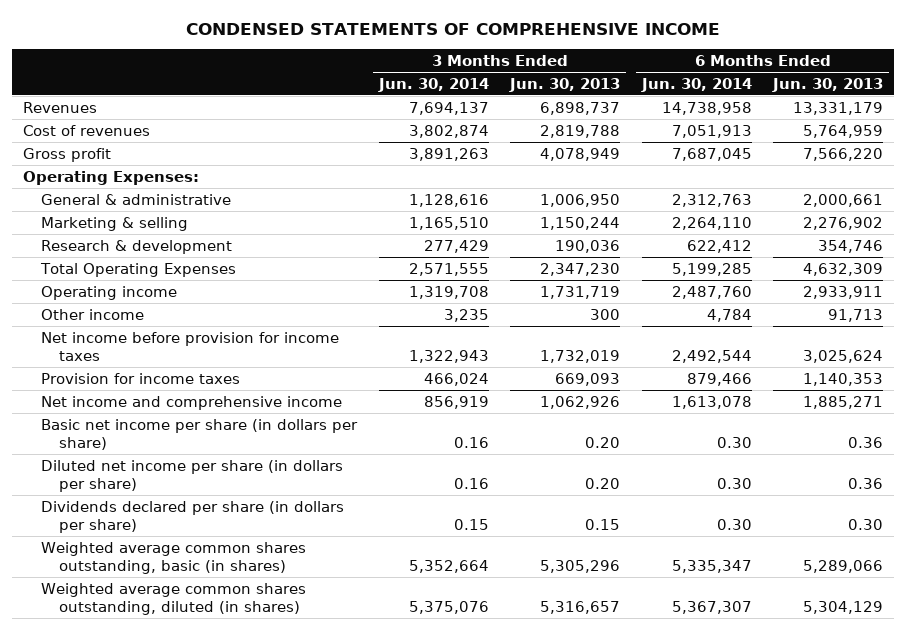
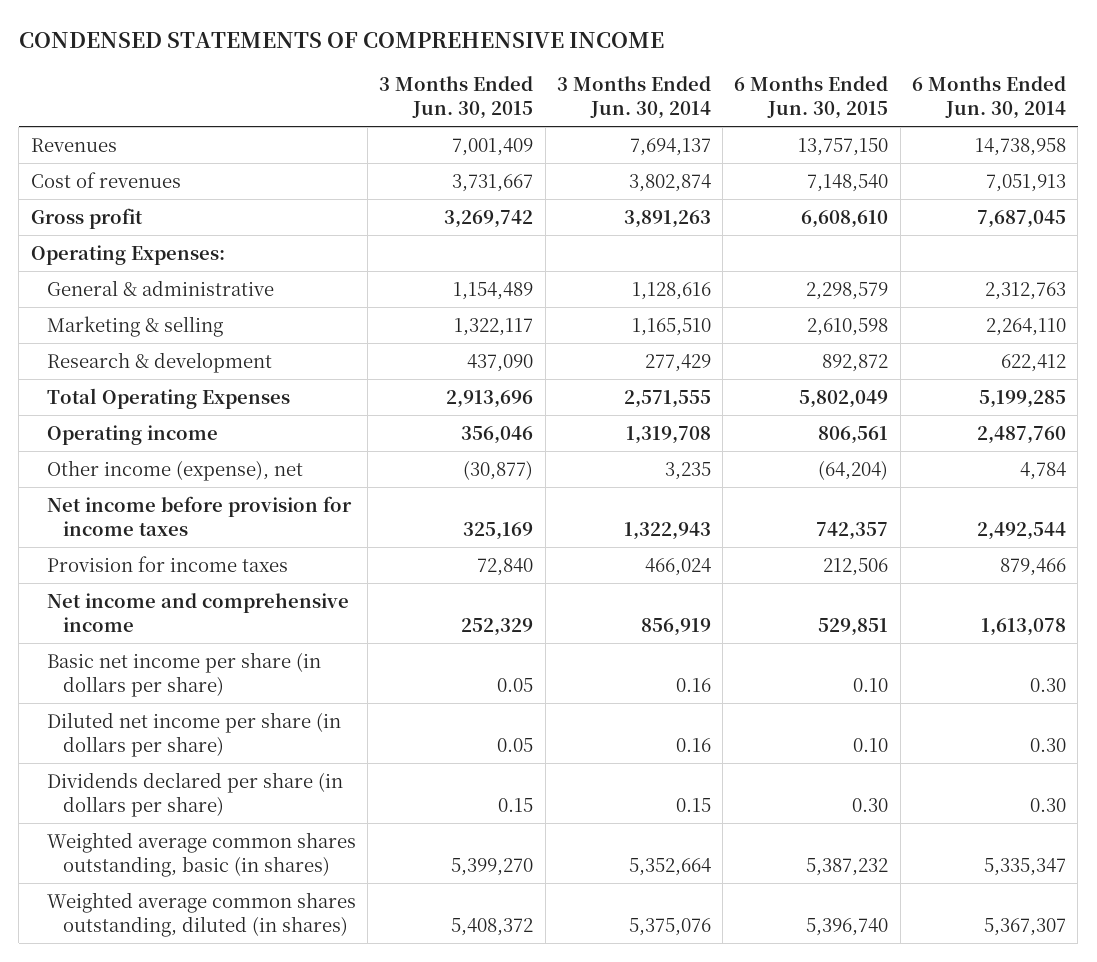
[509,77,621,92] Jun. 30, 2013 -> none
[772,77,884,92] Jun. 30, 2013 -> none
none -> [379,76,534,120] 3 Months Ended Jun. 30, 2015
none -> [734,76,889,120] 6 Months Ended Jun. 30, 2015
[41,308,145,320] Other income -> [46,459,303,481] Other income (expense), net

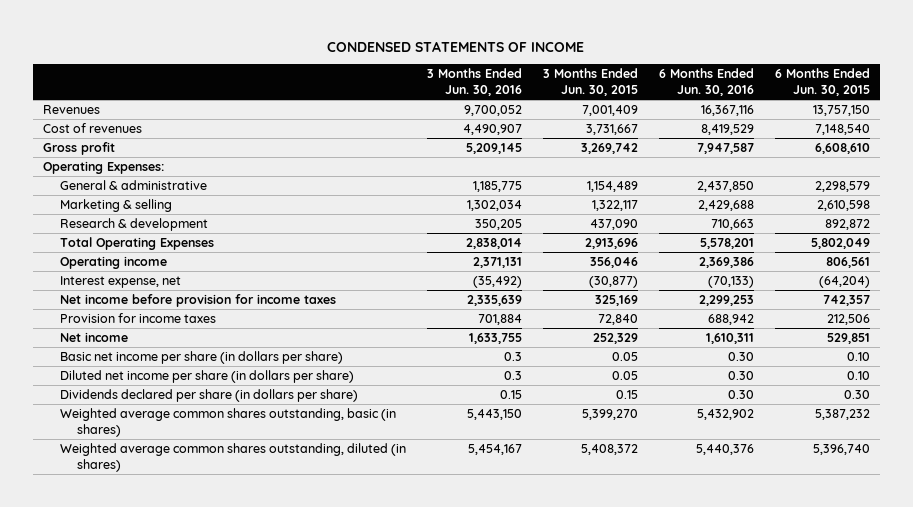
[18,31,664,48] CONDENSED STATEMENTS OF COMPREHENSIVE INCOME -> [327,40,585,52] CONDENSED STATEMENTS OF INCOME
[556,76,711,120] 3 Months Ended Jun. 30, 2014 -> none
[911,76,1066,120] 6 Months Ended Jun. 30, 2014 -> none
none -> [427,68,523,97] 3 Months Ended Jun. 30, 2016
none -> [658,68,754,97] 6 Months Ended Jun. 30, 2016
[46,459,303,481] Other income (expense), net -> [60,275,182,288] Interest expense, net
[46,592,349,632] Net income and comprehensive income -> [60,331,129,342] Net income

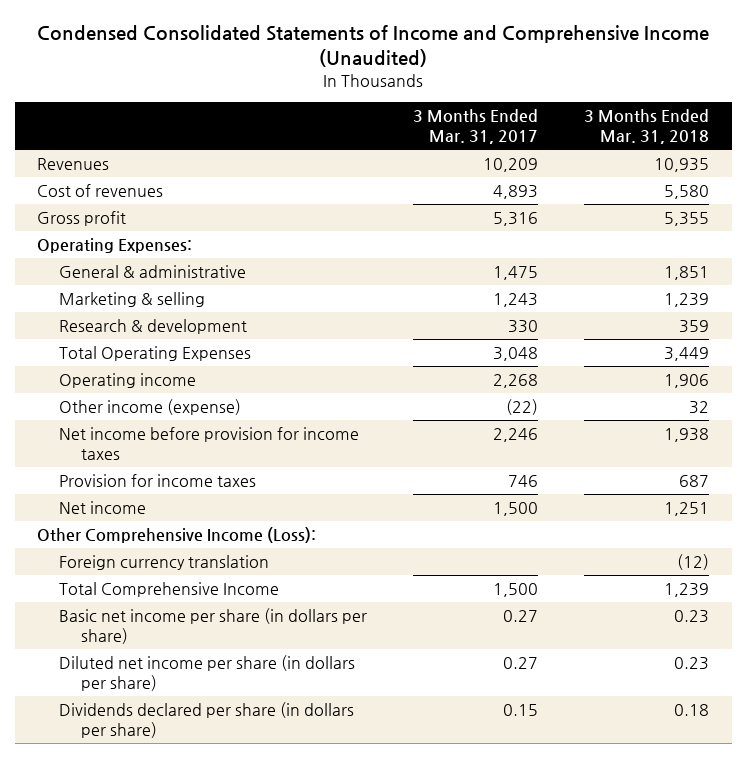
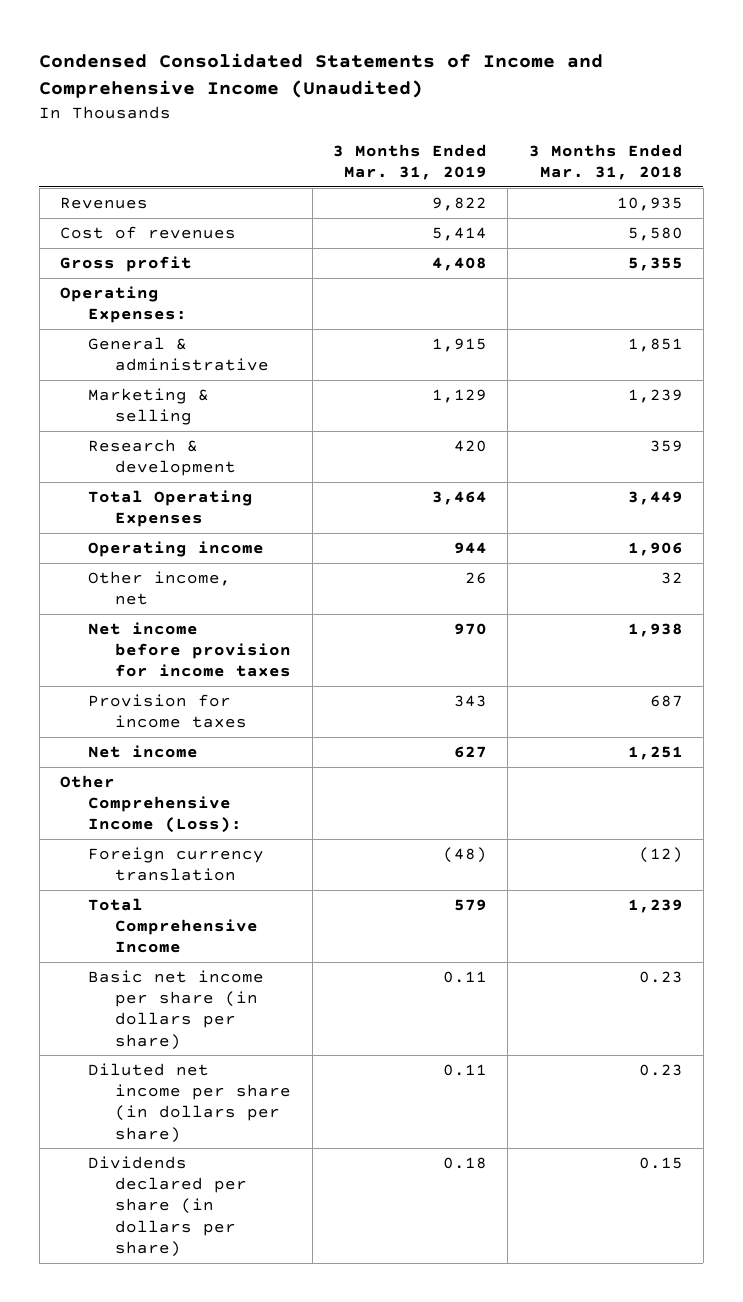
[413,109,539,144] 3 Months Ended Mar. 31, 2017 -> none
none -> [332,143,487,180] 3 Months Ended Mar. 31, 2019
[59,399,242,416] Other income (expense) -> [87,571,231,606] Other income, net
[674,704,710,717] 0.18 -> [638,1157,683,1170] 0.15

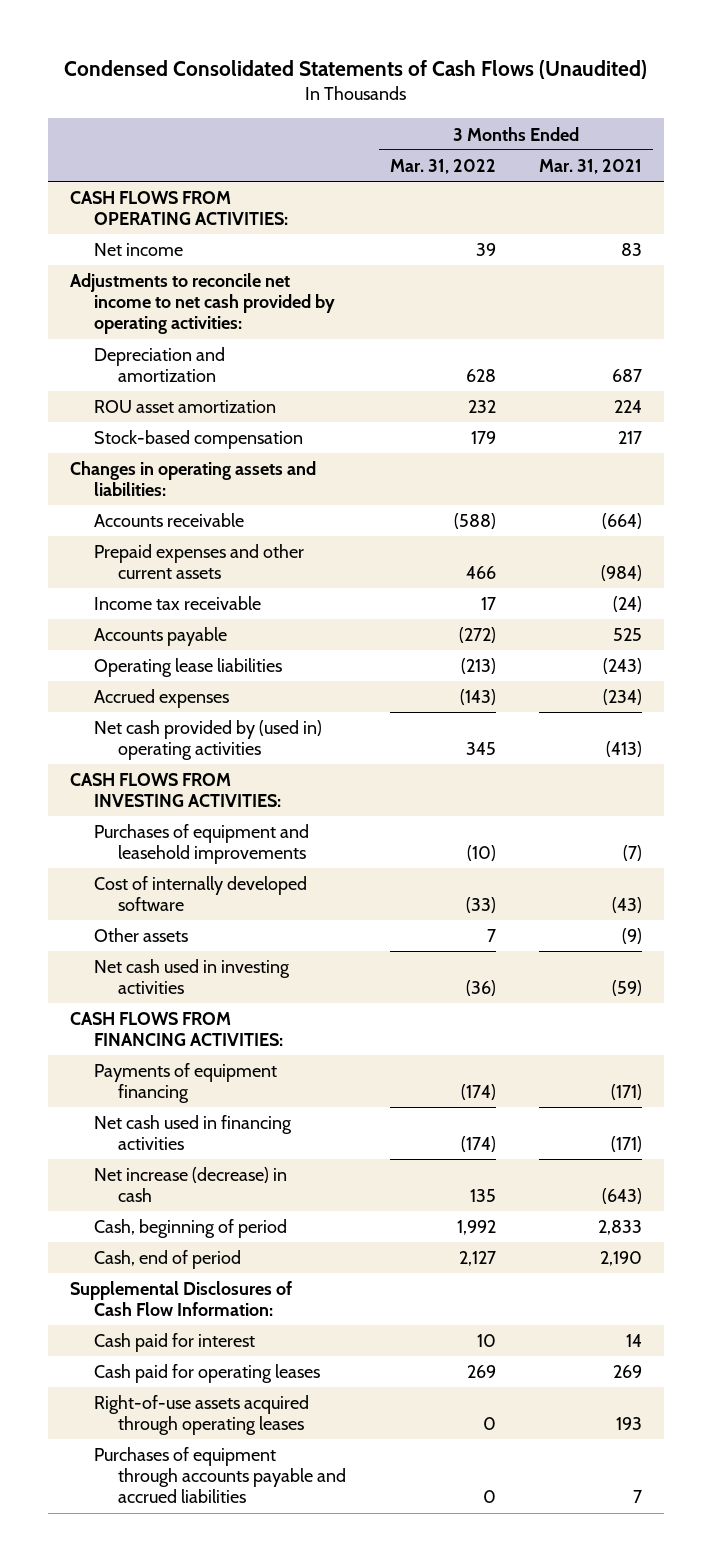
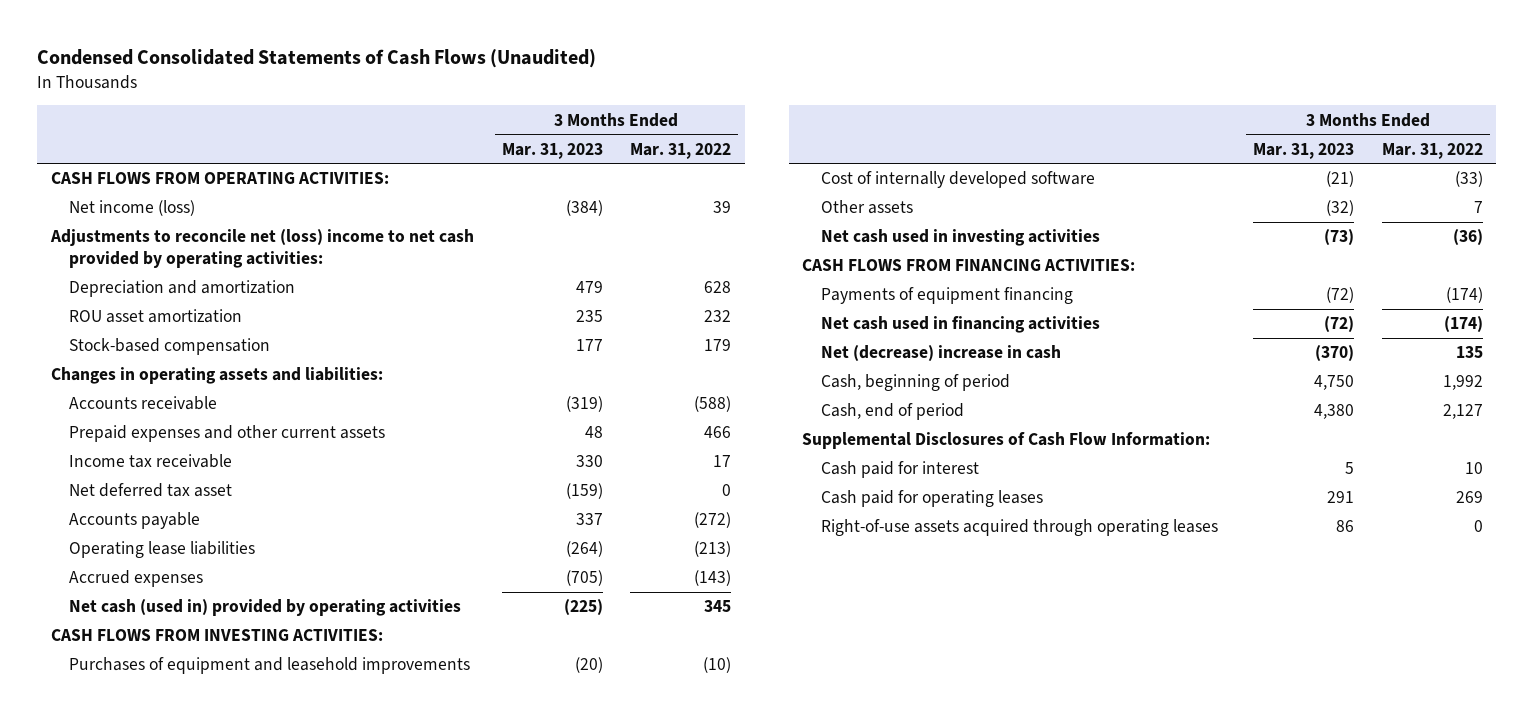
[539,158,643,174] Mar. 31, 2021 -> none
none -> [501,142,603,159] Mar. 31, 2023
[93,243,183,257] Net income -> [69,200,196,217] Net income (loss)
[69,273,335,335] Adjustments to reconcile net income to net cash provided by operating activities: -> [49,229,474,268] Adjustments to reconcile net (loss) income to net cash provided by operating activities:
none -> [69,483,233,498] Net deferred tax asset
[93,720,322,761] Net cash provided by (used in) operating activities -> [69,599,462,617] Net cash (used in) provided by operating activities
[93,1167,287,1203] Net increase (decrease) in cash -> [820,345,1061,362] Net (decrease) increase in cash
[93,1447,346,1504] Purchases of equipment through accounts payable and accrued liabilities -> none

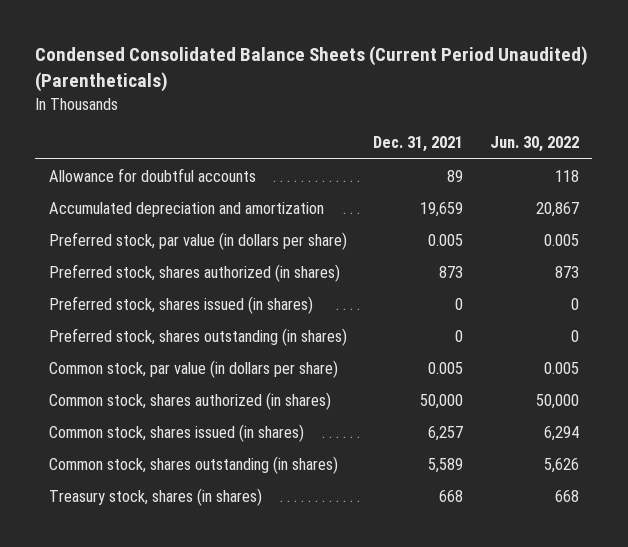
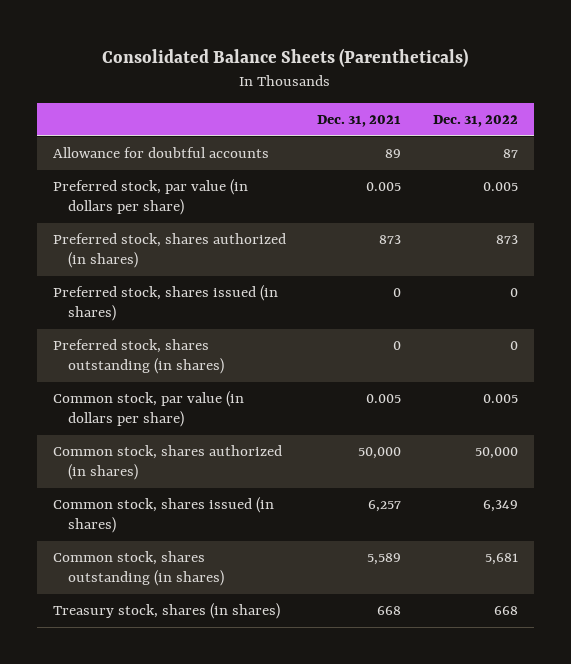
[35,46,589,93] Condensed Consolidated Balance Sheets (Current Period Unaudited) (Parentheticals) -> [102,48,469,68] Consolidated Balance Sheets (Parentheticals)
[490,136,580,153] Jun. 30, 2022 -> none
none -> [433,115,519,128] Dec. 31, 2022
[48,201,324,217] Accumulated depreciation and amortization -> none

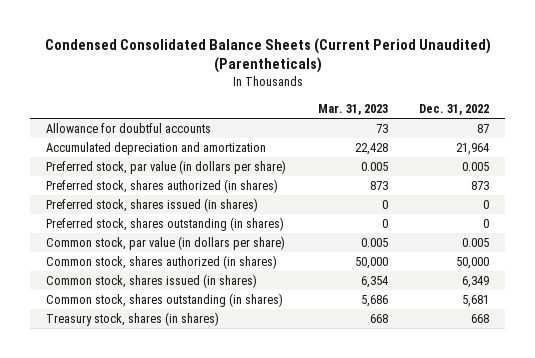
[102,48,469,68] Consolidated Balance Sheets (Parentheticals) -> [44,37,491,74] Condensed Consolidated Balance Sheets (Current Period Unaudited) (Parentheticals)
[317,115,402,128] Dec. 31, 2021 -> none
none -> [317,104,388,116] Mar. 31, 2023
none -> [45,142,266,156] Accumulated depreciation and amortization

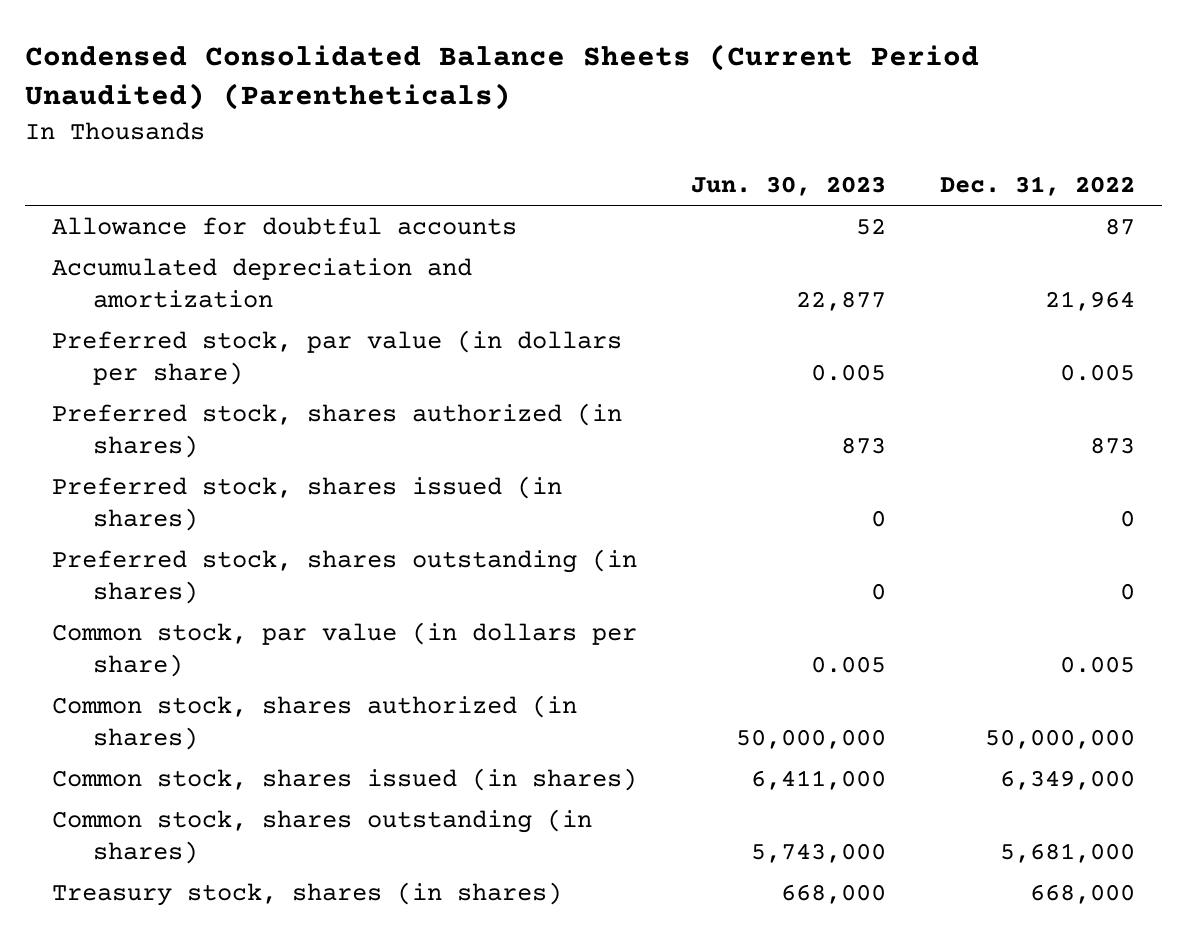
[317,104,388,116] Mar. 31, 2023 -> none
none -> [691,176,887,197] Jun. 30, 2023
[456,257,490,270] 50,000 -> [985,728,1136,749] 50,000,000
[462,276,490,289] 6,349 -> [1000,770,1136,791] 6,349,000
[462,295,490,308] 5,681 -> [1000,842,1136,863] 5,681,000
[471,314,490,324] 668 -> [1030,884,1136,905] 668,000

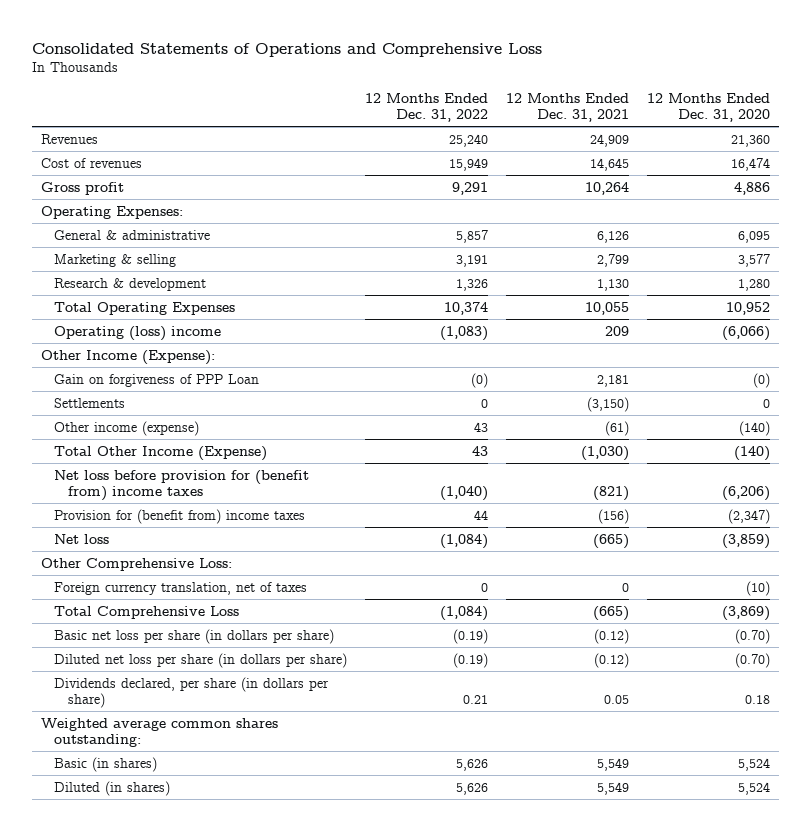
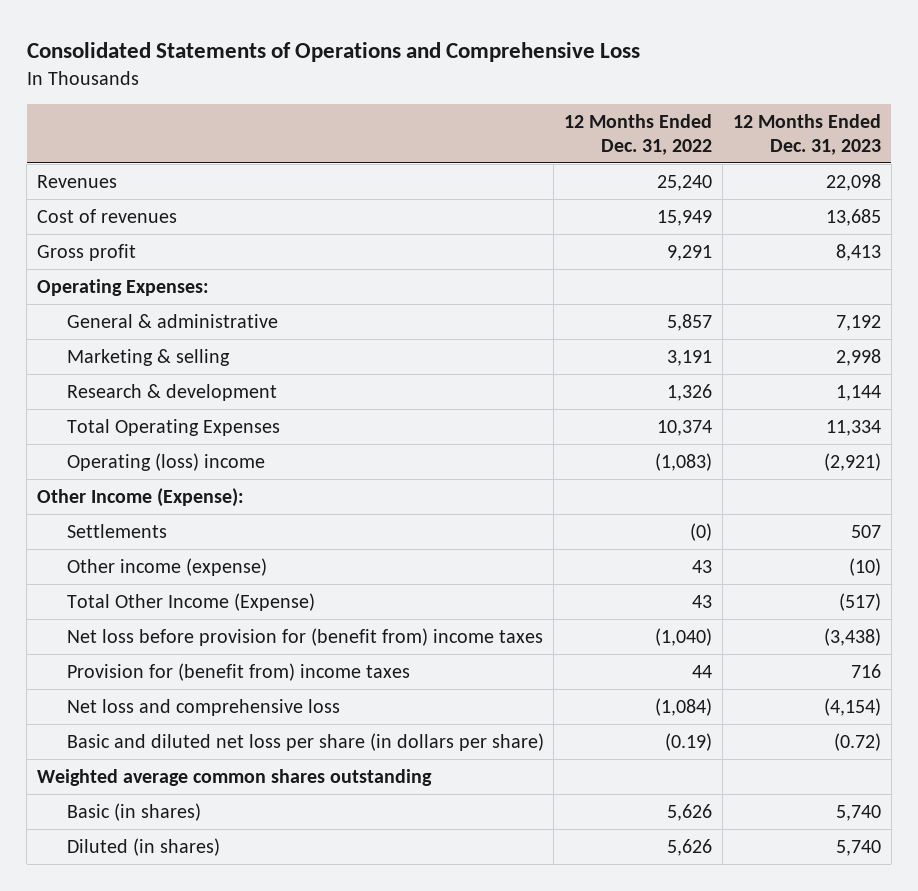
[506,93,630,123] 12 Months Ended Dec. 31, 2021 -> none
[647,93,771,123] 12 Months Ended Dec. 31, 2020 -> none
none -> [732,114,881,155] 12 Months Ended Dec. 31, 2023
[54,373,260,387] Gain on forgiveness of PPP Loan -> none
[481,398,489,408] 0 -> [690,523,713,542] (0)
[41,557,233,571] Other Comprehensive Loss: -> none
[54,581,308,595] Foreign currency translation, net of taxes -> none
[54,605,240,619] Total Comprehensive Loss -> none
[54,652,348,668] Diluted net loss per share (in dollars per share) -> none
[54,676,330,708] Dividends declared, per share (in dollars per share) -> none
[54,533,110,544] Net loss -> [66,699,340,717] Net loss and comprehensive loss
[54,628,335,644] Basic net loss per share (in dollars per share) -> [66,733,544,752] Basic and diluted net loss per share (in dollars per share)
[41,717,279,747] Weighted average common shares outstanding: -> [36,769,432,787] Weighted average common shares outstanding

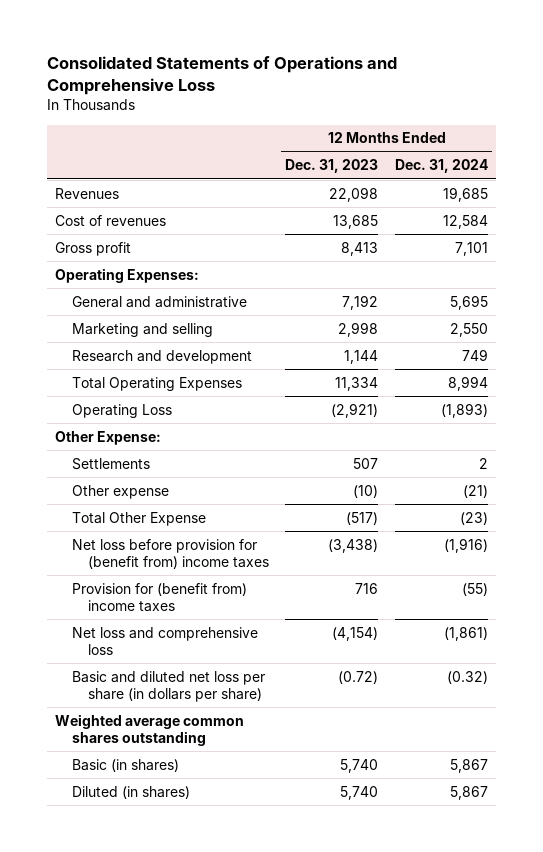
[564,114,713,155] 12 Months Ended Dec. 31, 2022 -> none
none -> [394,159,488,174] Dec. 31, 2024
[66,314,278,329] General & administrative -> [71,295,247,308] General and administrative
[66,349,230,367] Marketing & selling -> [71,322,213,337] Marketing and selling
[66,384,277,402] Research & development -> [71,349,252,364] Research and development
[66,453,265,472] Operating (loss) income -> [71,403,172,418] Operating Loss
[36,488,244,508] Other Income (Expense): -> [55,430,162,445] Other Expense:
[66,558,267,577] Other income (expense) -> [71,484,169,499] Other expense
[66,593,315,612] Total Other Income (Expense) -> [71,511,206,526] Total Other Expense

